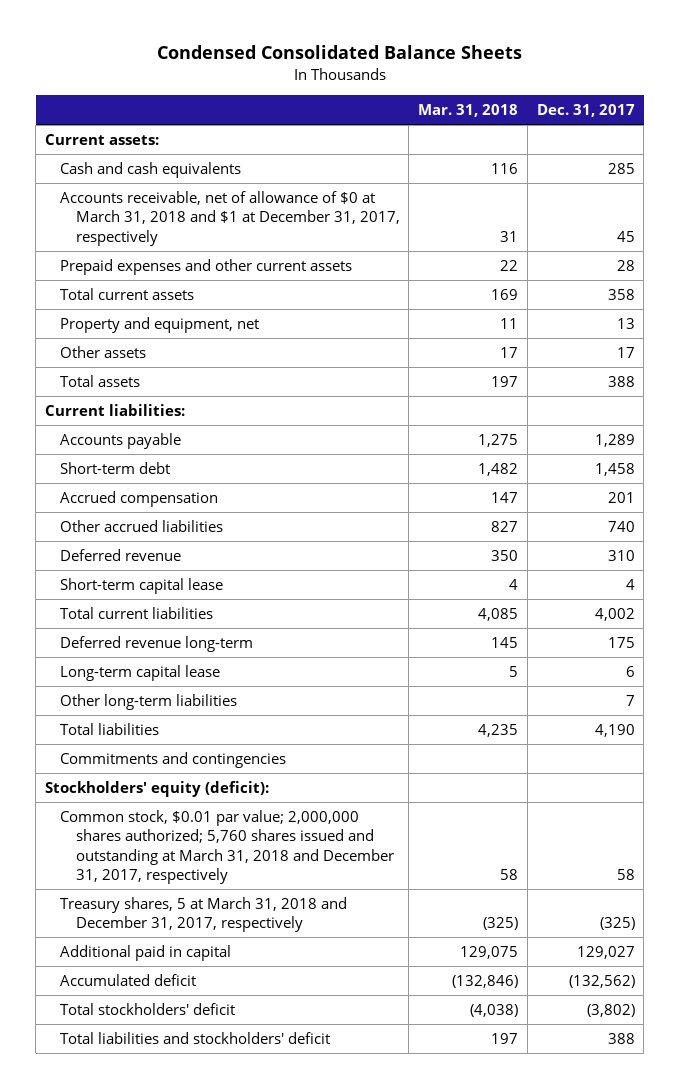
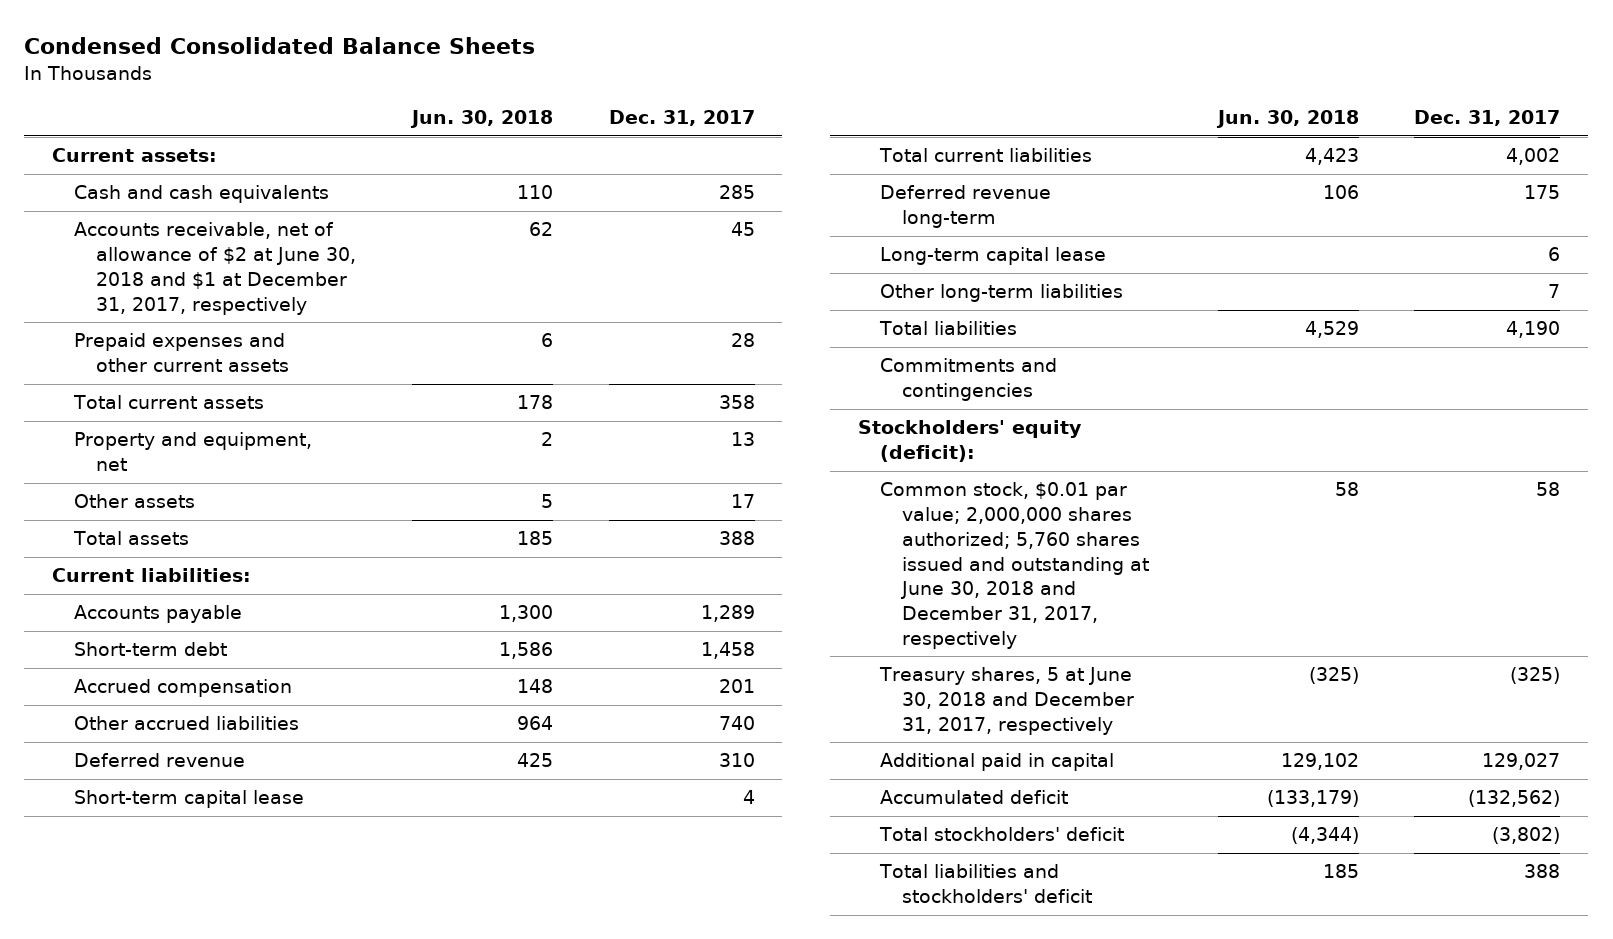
[418,103,519,117] Mar. 31, 2018 -> none
none -> [409,110,553,129] Jun. 30, 2018
[60,190,400,246] Accounts receivable, net of allowance of $0 at March 31, 2018 and $1 at December 31, 2017, respectively -> [74,222,357,315] Accounts receivable, net of allowance of $2 at June 30, 2018 and $1 at December 31, 2017, respectively
[60,809,394,885] Common stock, $0.01 par value; 2,000,000 shares authorized; 5,760 shares issued and outstanding at March 31, 2018 and December 31, 2017, respectively -> [879,482,1149,649] Common stock, $0.01 par value; 2,000,000 shares authorized; 5,760 shares issued and outstanding at June 30, 2018 and December 31, 2017, respectively
[60,896,348,933] Treasury shares, 5 at March 31, 2018 and December 31, 2017, respectively -> [878,667,1134,735] Treasury shares, 5 at June 30, 2018 and December 31, 2017, respectively

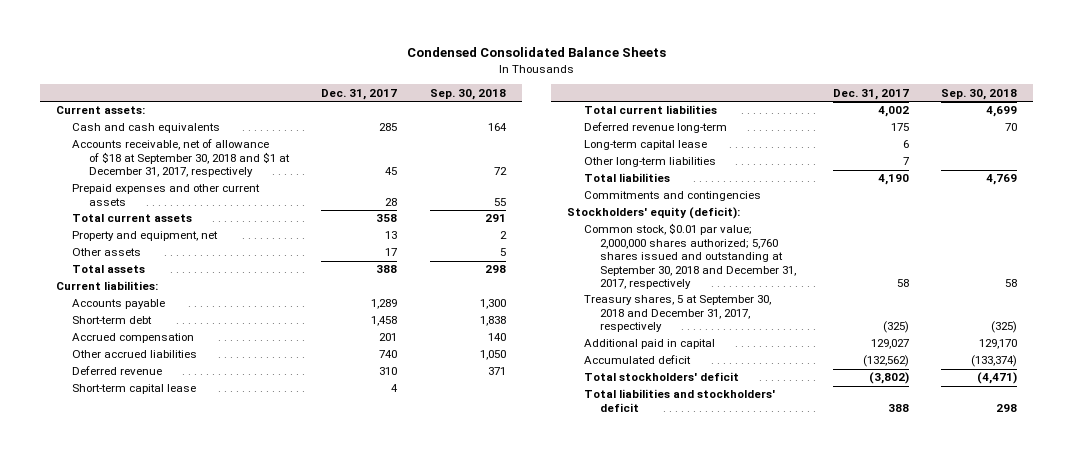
[409,110,553,129] Jun. 30, 2018 -> none
none -> [429,88,506,100] Sep. 30, 2018
[74,222,357,315] Accounts receivable, net of allowance of $2 at June 30, 2018 and $1 at December 31, 2017, respectively -> [72,139,290,178] Accounts receivable, net of allowance of $18 at September 30, 2018 and $1 at December 31, 2017, respectively
[879,482,1149,649] Common stock, $0.01 par value; 2,000,000 shares authorized; 5,760 shares issued and outstanding at June 30, 2018 and December 31, 2017, respectively -> [583,223,797,289] Common stock, $0.01 par value; 2,000,000 shares authorized; 5,760 shares issued and outstanding at September 30, 2018 and December 31, 2017, respectively
[878,667,1134,735] Treasury shares, 5 at June 30, 2018 and December 31, 2017, respectively -> [583,295,771,333] Treasury shares, 5 at September 30, 2018 and December 31, 2017, respectively

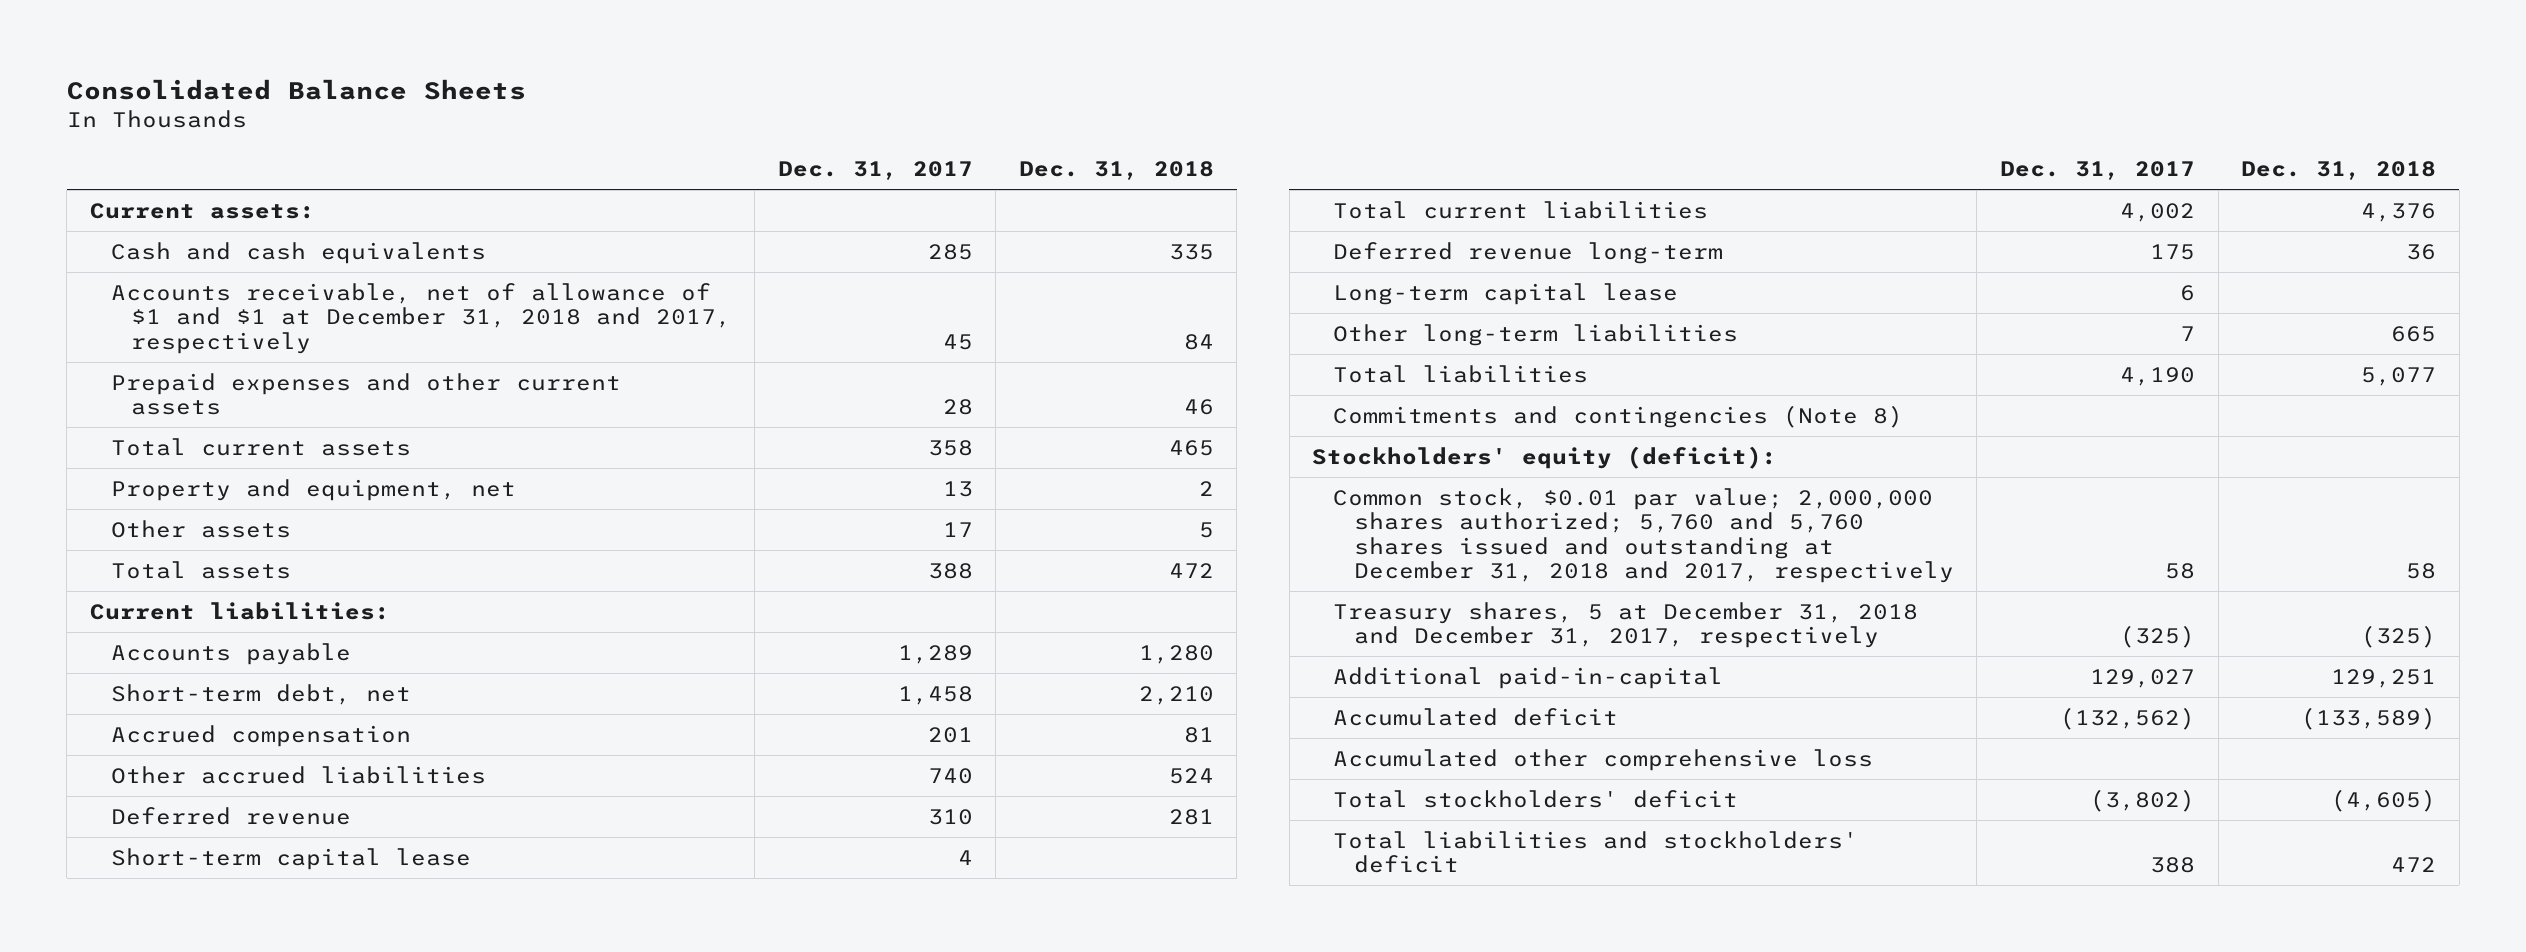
[406,47,666,58] Condensed Consolidated Balance Sheets -> [66,79,526,101] Consolidated Balance Sheets
[429,88,506,100] Sep. 30, 2018 -> none
none -> [1018,160,1214,180] Dec. 31, 2018
[72,139,290,178] Accounts receivable, net of allowance of $18 at September 30, 2018 and $1 at December 31, 2017, respectively -> [110,282,732,354] Accounts receivable, net of allowance of $1 and $1 at December 31, 2018 and 2017, respectively
[72,316,153,325] Short-term debt -> [110,683,411,705] Short-term debt, net
[583,191,761,202] Commitments and contingencies -> [1333,404,1904,428] Commitments and contingencies (Note 8)
[583,223,797,289] Common stock, $0.01 par value; 2,000,000 shares authorized; 5,760 shares issued and outstanding at September 30, 2018 and December 31, 2017, respectively -> [1333,487,1954,584] Common stock, $0.01 par value; 2,000,000 shares authorized; 5,760 and 5,760 shares issued and outstanding at December 31, 2018 and 2017, respectively
[583,295,771,333] Treasury shares, 5 at September 30, 2018 and December 31, 2017, respectively -> [1333,601,1919,649] Treasury shares, 5 at December 31, 2018 and December 31, 2017, respectively
[583,339,715,350] Additional paid in capital -> [1333,666,1724,689] Additional paid-in-capital
none -> [1333,748,1874,771] Accumulated other comprehensive loss

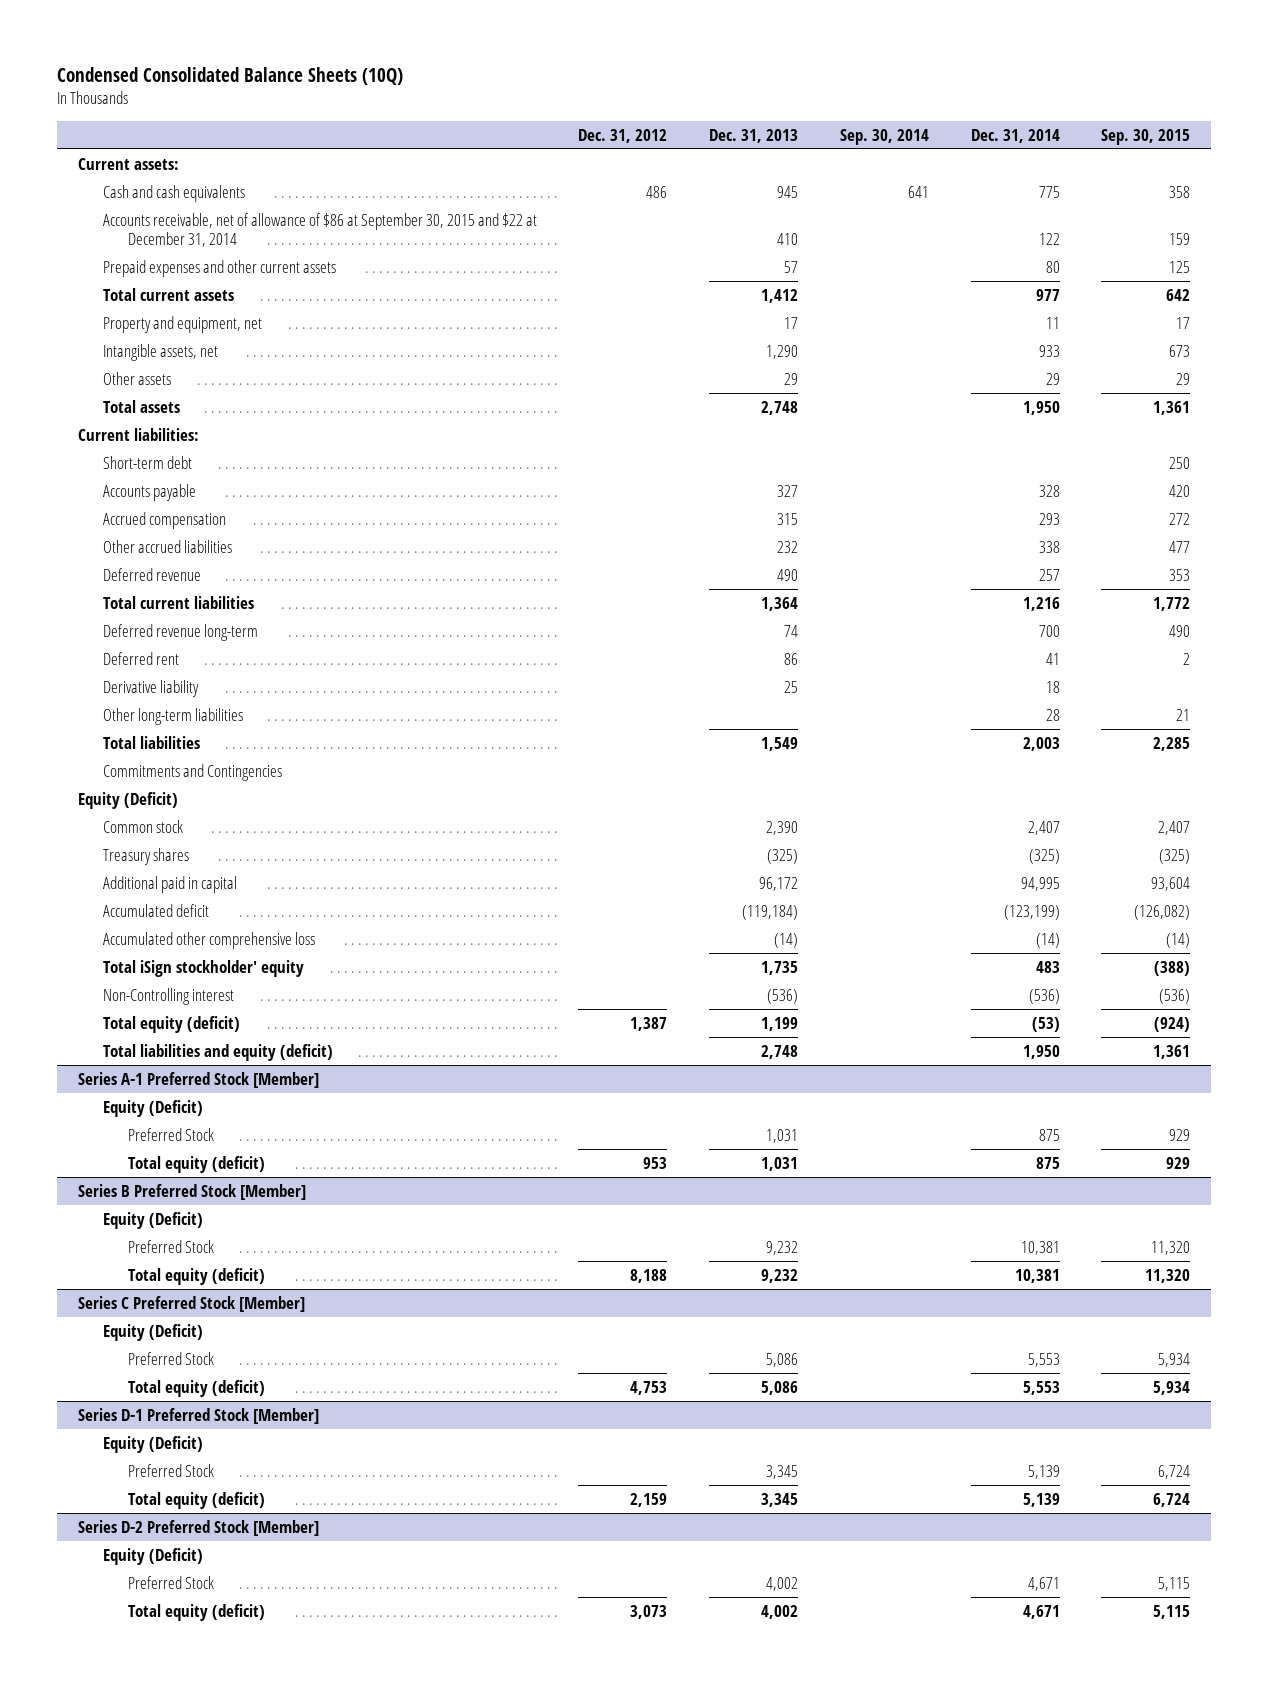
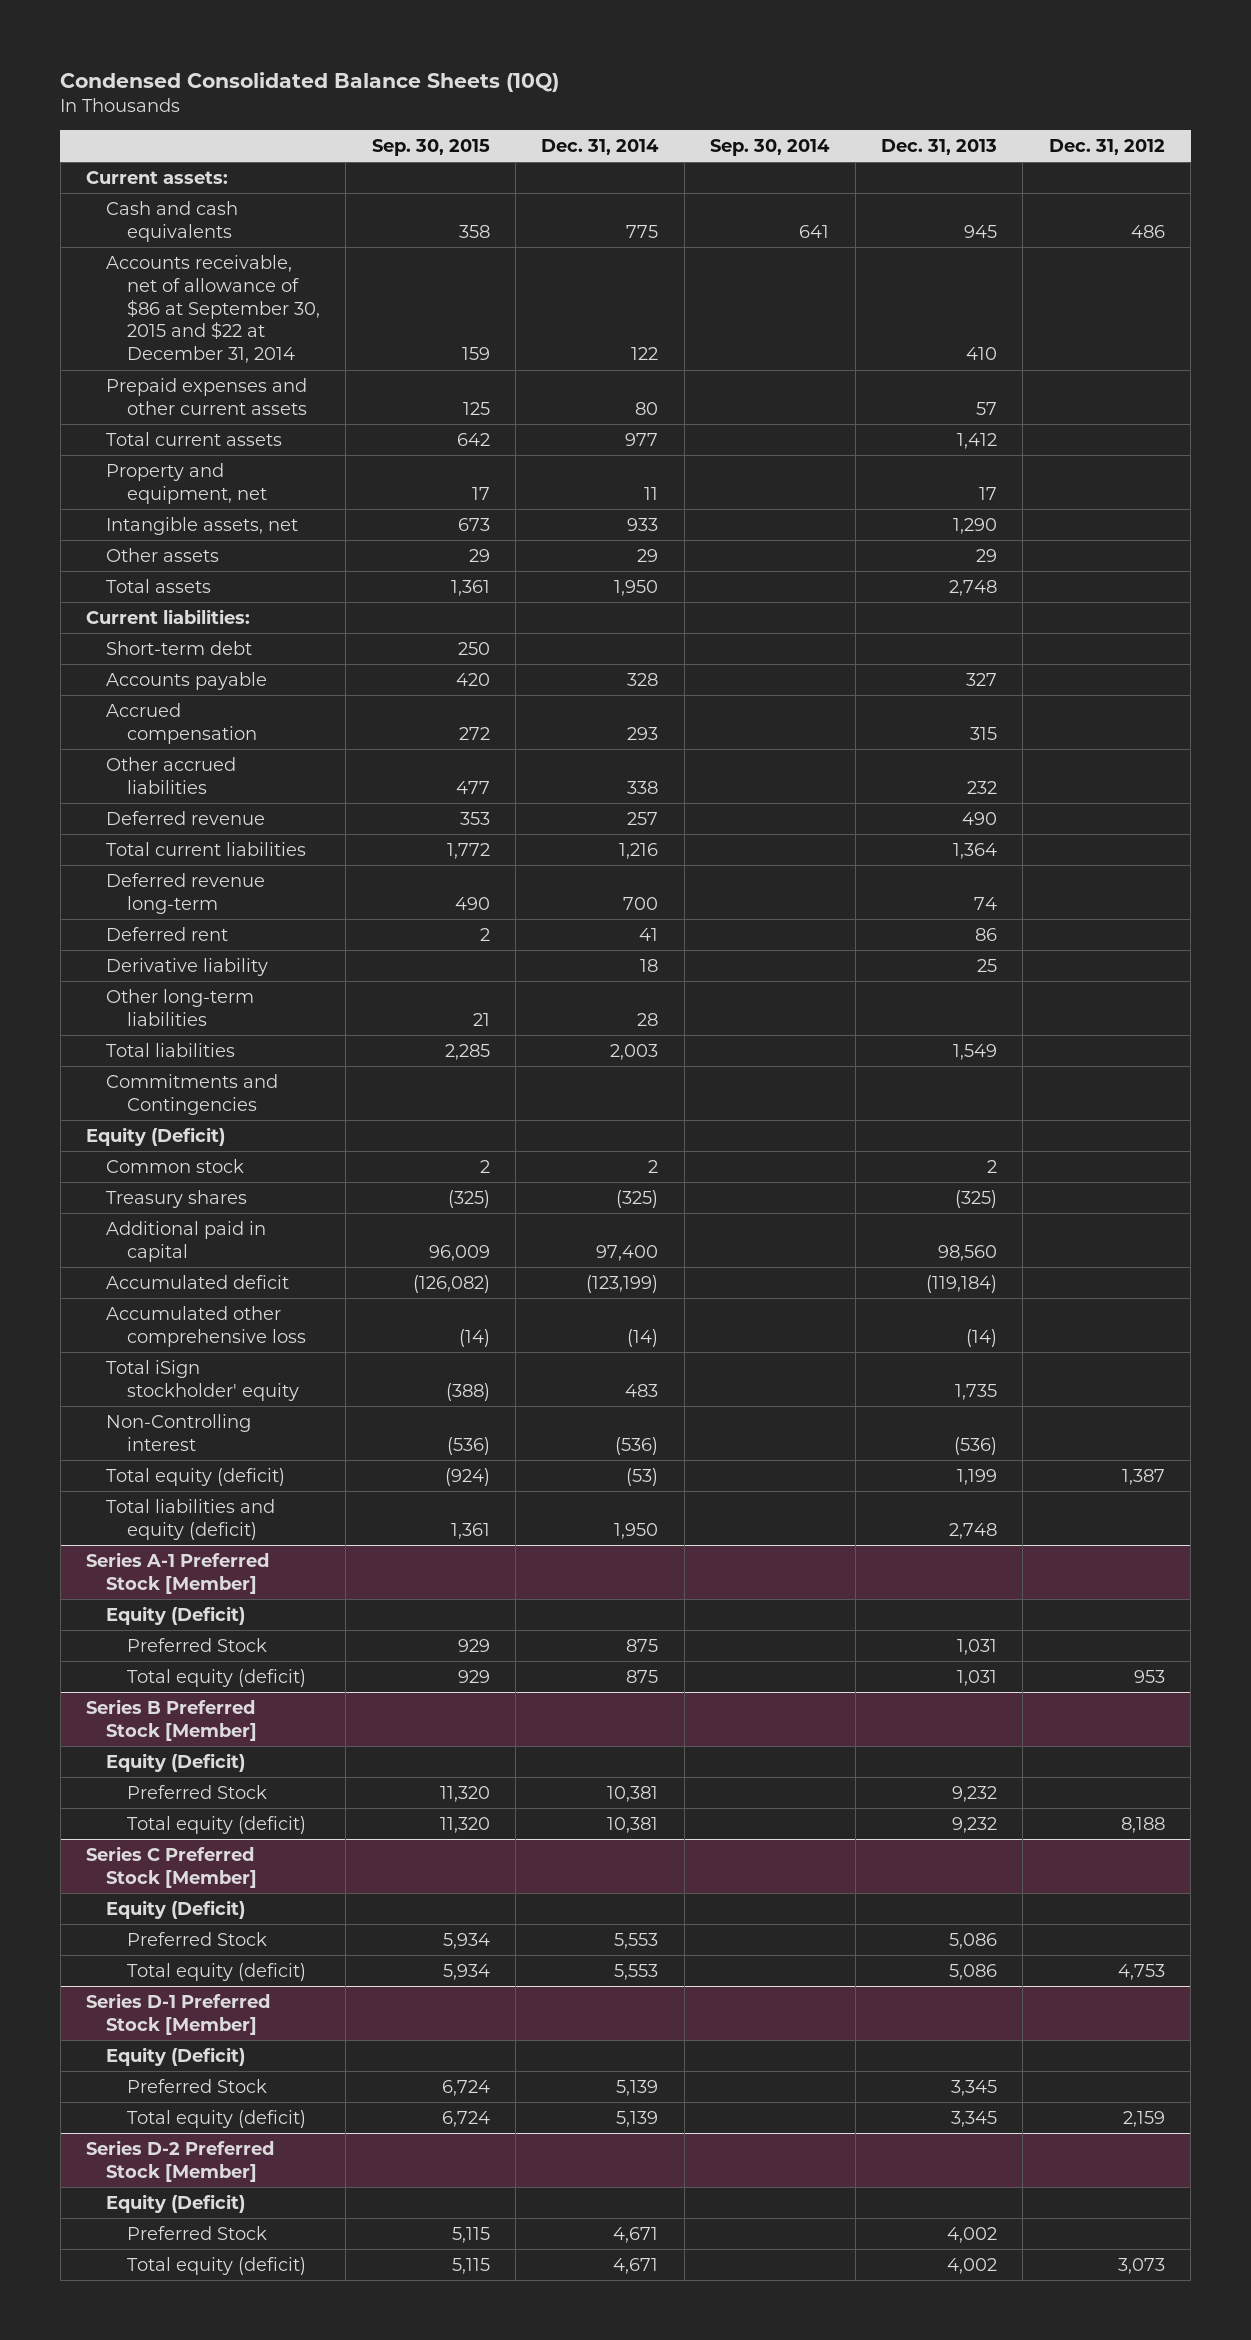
[766,820,799,835] 2,390 -> [986,1159,997,1173] 2
[1027,820,1060,835] 2,407 -> [648,1159,659,1173] 2
[1158,820,1191,835] 2,407 -> [479,1159,490,1173] 2
[759,876,799,891] 96,172 -> [937,1244,997,1261] 98,560
[1020,876,1060,891] 94,995 -> [596,1244,659,1261] 97,400
[1151,876,1191,891] 93,604 -> [428,1244,490,1261] 96,009

